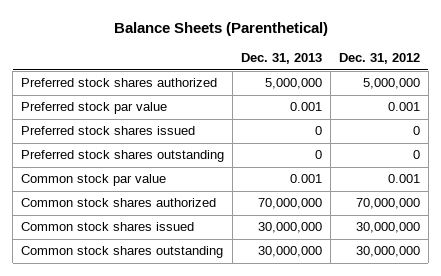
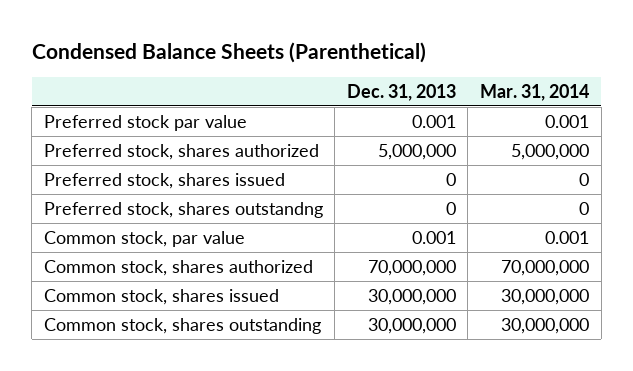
[113,22,328,37] Balance Sheets (Parenthetical) -> [31,42,426,64] Condensed Balance Sheets (Parenthetical)
[338,53,420,65] Dec. 31, 2012 -> none
none -> [480,83,590,101] Mar. 31, 2014
[21,78,218,88] Preferred stock shares authorized -> none
none -> [43,143,319,160] Preferred stock, shares authorized
[21,126,196,136] Preferred stock shares issued -> [43,172,285,189] Preferred stock, shares issued
[21,150,225,163] Preferred stock shares outstanding -> [43,201,323,218] Preferred stock, shares outstandng
[21,174,167,187] Common stock par value -> [43,230,245,247] Common stock, par value
[21,198,217,208] Common stock shares authorized -> [43,259,313,276] Common stock, shares authorized
[21,222,195,232] Common stock shares issued -> [43,288,279,305] Common stock, shares issued
[21,246,224,259] Common stock shares outstanding -> [43,317,321,334] Common stock, shares outstanding

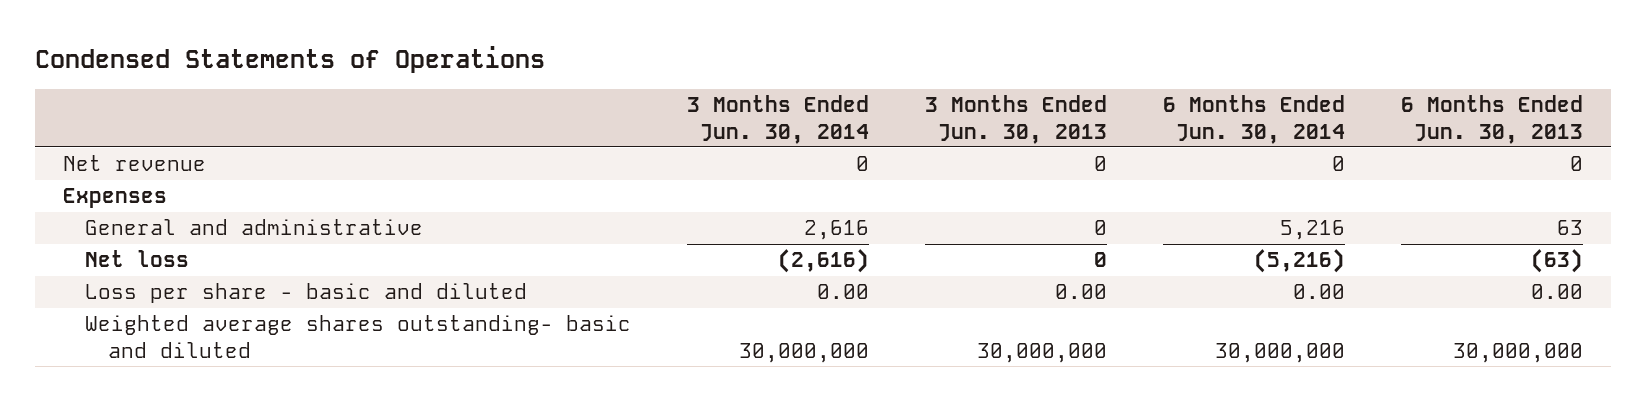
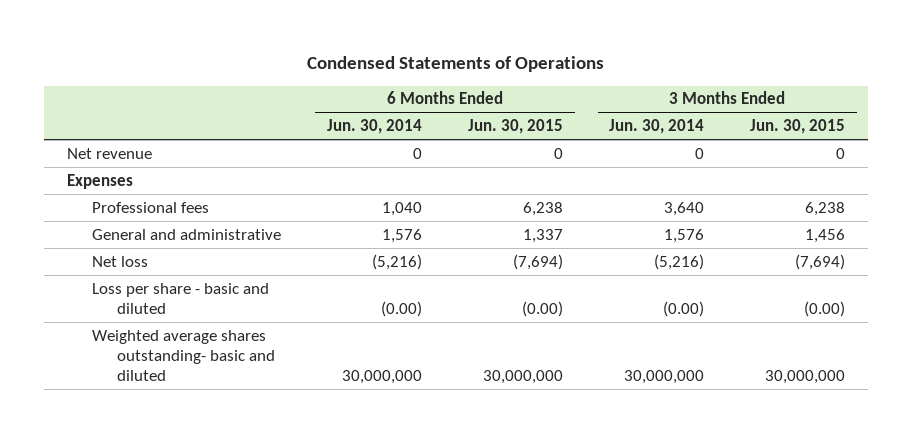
[925,95,1108,144] 3 Months Ended Jun. 30, 2013 -> none
[1400,95,1583,144] 6 Months Ended Jun. 30, 2013 -> none
none -> [467,119,563,135] Jun. 30, 2015
none -> [750,119,846,135] Jun. 30, 2015
none -> [91,201,209,213] Professional fees
[804,220,870,241] 2,616 -> [664,228,705,243] 1,576
[1279,220,1345,241] 5,216 -> [381,228,422,243] 1,576
[778,249,870,274] (2,616) -> [654,253,705,270] (5,216)
[817,284,870,300] 0.00 -> [663,301,705,318] (0.00)
[1292,284,1345,300] 0.00 -> [380,301,422,318] (0.00)

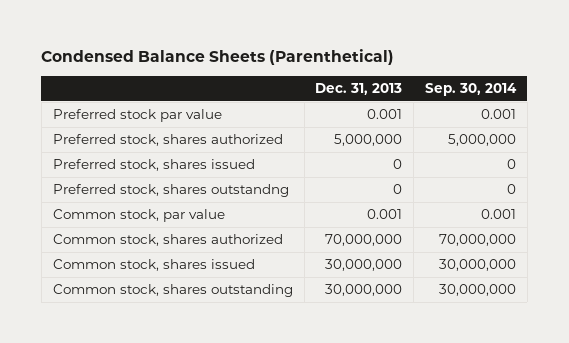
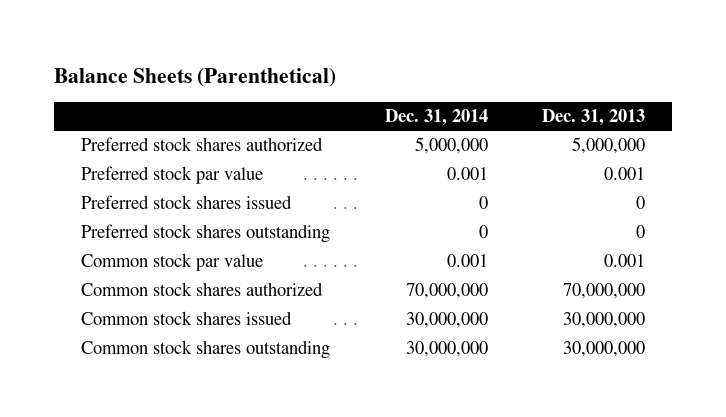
[41,49,395,66] Condensed Balance Sheets (Parenthetical) -> [54,68,337,88] Balance Sheets (Parenthetical)
[425,82,518,96] Sep. 30, 2014 -> none
none -> [384,109,488,127] Dec. 31, 2014
none -> [81,137,324,152] Preferred stock shares authorized
[52,134,283,147] Preferred stock, shares authorized -> none
[52,159,255,172] Preferred stock, shares issued -> [81,195,293,210] Preferred stock shares issued
[52,184,289,198] Preferred stock, shares outstandng -> [81,224,331,244] Preferred stock shares outstanding
[52,209,225,223] Common stock, par value -> [81,253,264,272] Common stock par value
[52,234,283,247] Common stock, shares authorized -> [81,282,324,297] Common stock shares authorized
[52,259,255,272] Common stock, shares issued -> [81,311,293,326] Common stock shares issued
[52,284,293,298] Common stock, shares outstanding -> [81,340,331,360] Common stock shares outstanding

